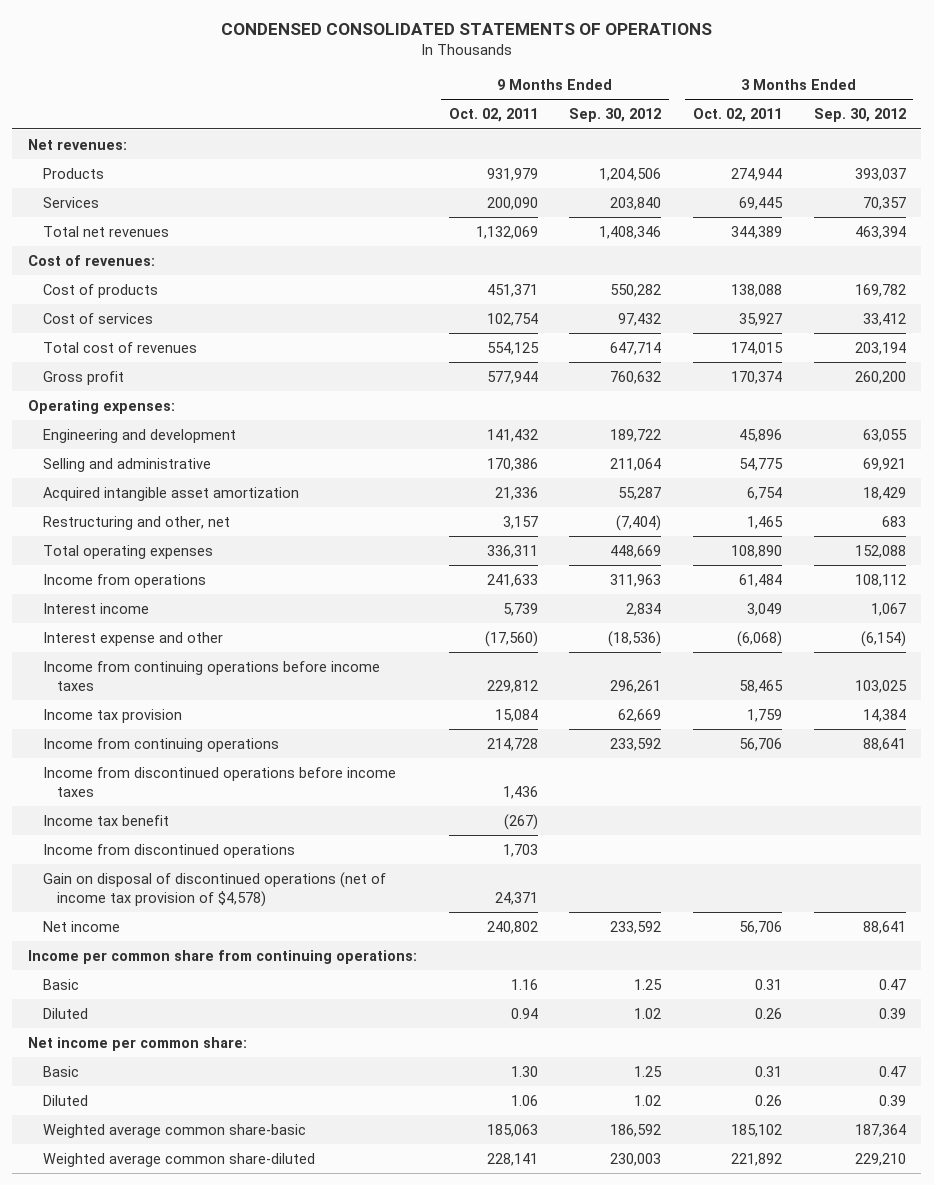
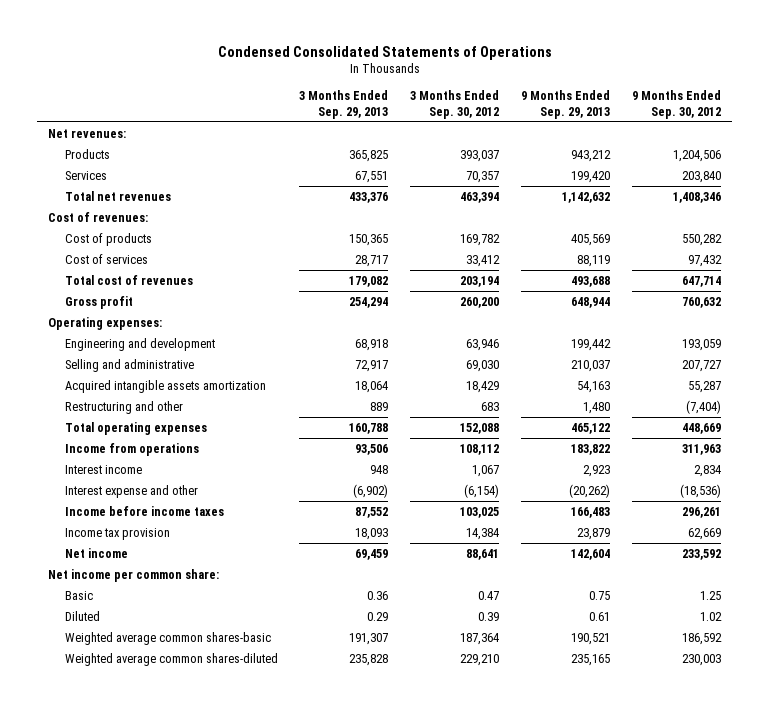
[220,23,712,36] CONDENSED CONSOLIDATED STATEMENTS OF OPERATIONS -> [217,45,552,60] Condensed Consolidated Statements of Operations
[448,108,538,123] Oct. 02, 2011 -> none
[692,108,782,123] Oct. 02, 2011 -> none
none -> [299,90,389,119] 3 Months Ended Sep. 29, 2013
none -> [521,90,611,119] 9 Months Ended Sep. 29, 2013
[610,428,662,442] 189,722 -> [681,338,721,351] 193,059
[862,428,907,442] 63,055 -> [466,338,500,351] 63,946
[610,457,662,471] 211,064 -> [681,359,721,372] 207,727
[862,457,906,471] 69,921 -> [466,359,500,372] 69,030
[42,486,299,501] Acquired intangible asset amortization -> [64,379,266,393] Acquired intangible assets amortization
[42,515,230,530] Restructuring and other, net -> [64,400,183,414] Restructuring and other
[42,660,380,691] Income from continuing operations before income taxes -> [64,505,224,516] Income before income taxes
[42,737,279,752] Income from continuing operations -> none
[42,766,396,797] Income from discontinued operations before income taxes -> none
[42,814,169,826] Income tax benefit -> none
[42,843,295,858] Income from discontinued operations -> none
[42,871,386,907] Gain on disposal of discontinued operations (net of income tax provision of $4,578) -> none
[28,949,418,964] Income per common share from continuing operations: -> none
[42,978,79,990] Basic -> none
[42,1007,88,1019] Diluted -> none
[42,1123,306,1138] Weighted average common share-basic -> [64,631,271,645] Weighted average common shares-basic
[42,1152,315,1167] Weighted average common share-diluted -> [64,652,278,666] Weighted average common shares-diluted

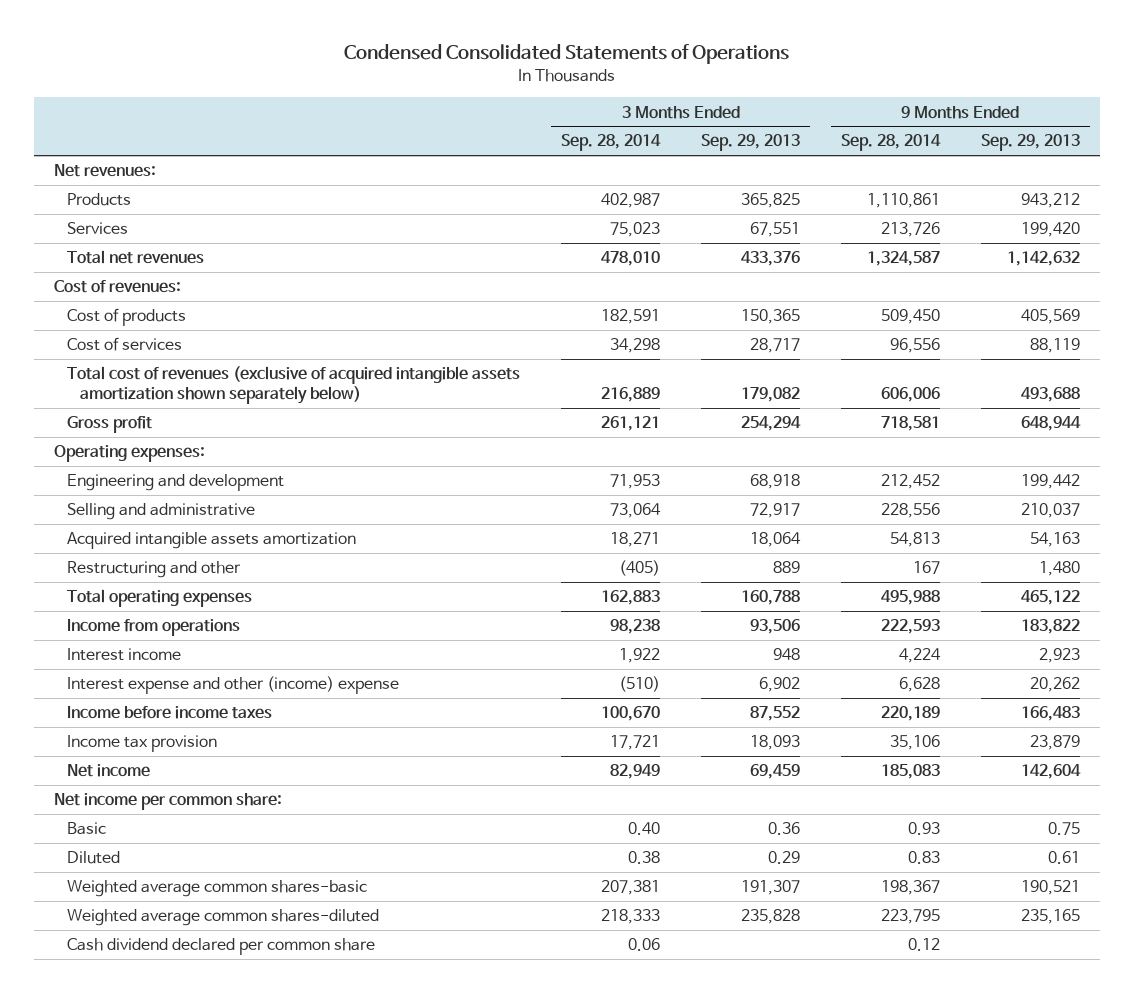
[410,90,500,119] 3 Months Ended Sep. 30, 2012 -> none
[631,90,721,119] 9 Months Ended Sep. 30, 2012 -> none
none -> [561,134,662,152] Sep. 28, 2014
none -> [840,134,941,152] Sep. 28, 2014
[64,274,193,285] Total cost of revenues -> [67,366,521,405] Total cost of revenues (exclusive of acquired intangible assets amortization shown separately below)
[64,484,198,498] Interest expense and other -> [67,676,400,695] Interest expense and other (income) expense
[353,483,389,498] (6,902) -> [759,677,801,693] 6,902
[569,483,611,498] (20,262) -> [1029,677,1080,693] 20,262
none -> [67,938,376,956] Cash dividend declared per common share

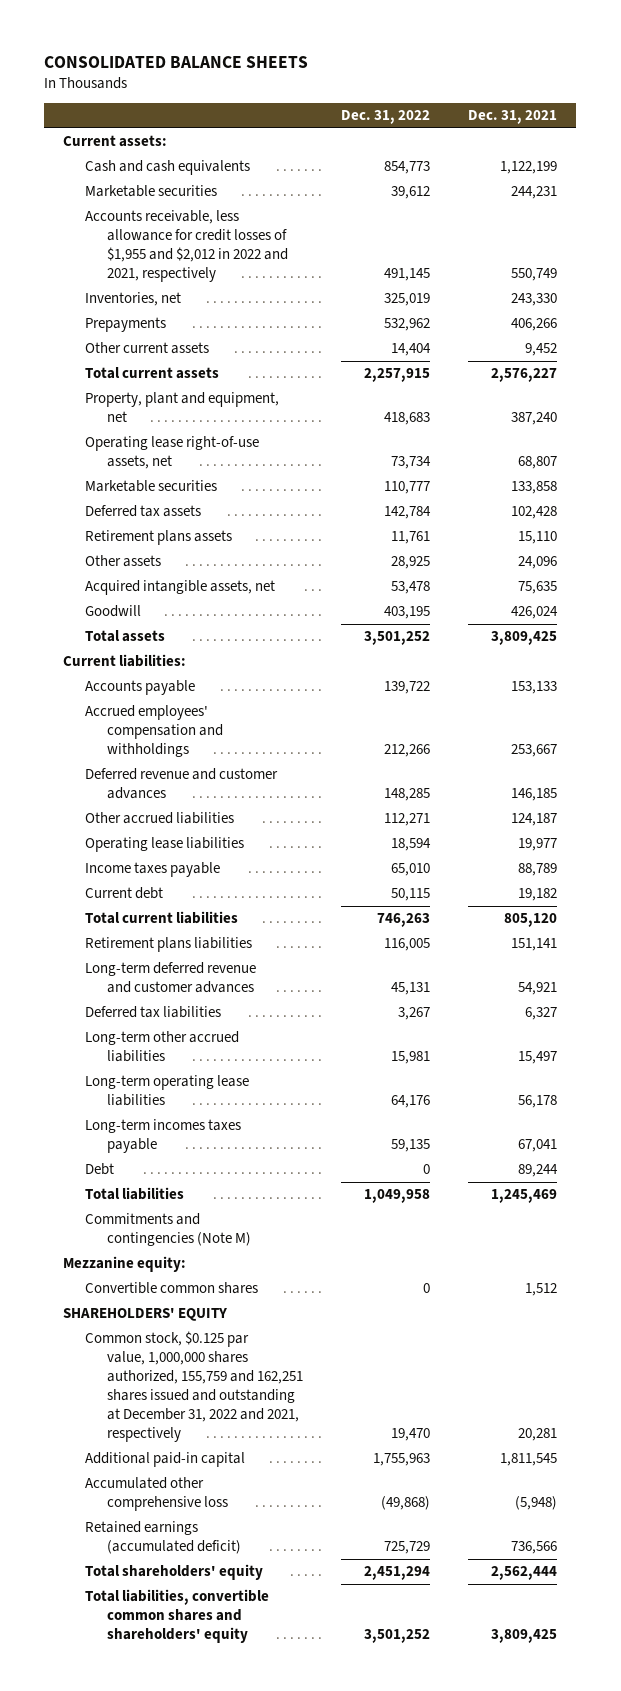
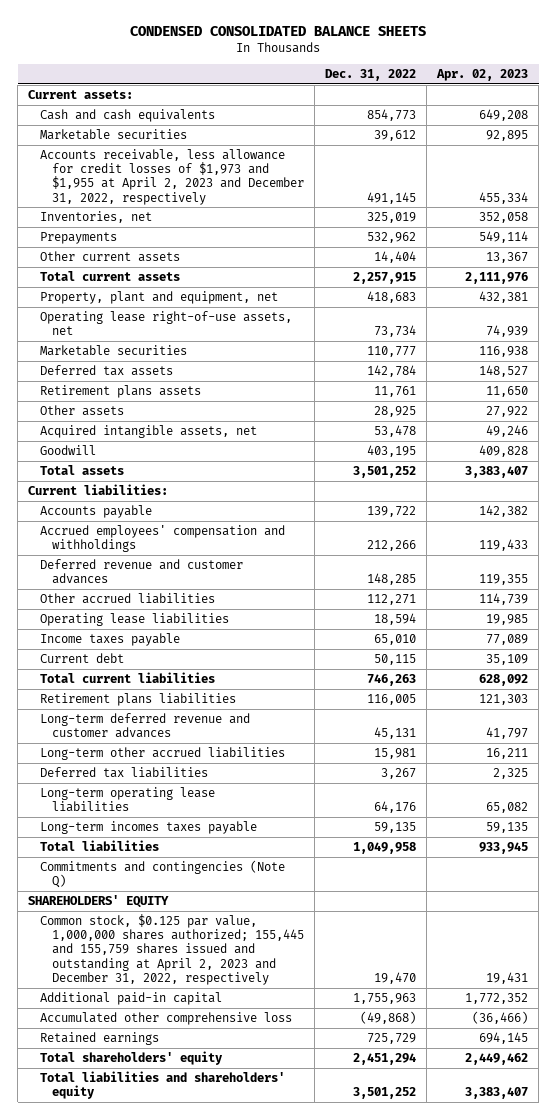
[44,55,309,68] CONSOLIDATED BALANCE SHEETS -> [130,26,427,37] CONDENSED CONSOLIDATED BALANCE SHEETS
[468,110,558,125] Dec. 31, 2021 -> none
none -> [436,69,529,82] Apr. 02, 2023
[85,210,289,283] Accounts receivable, less allowance for credit losses of $1,955 and $2,012 in 2022 and 2021, respectively -> [40,149,305,205] Accounts receivable, less allowance for credit losses of $1,973 and $1,955 at April 2, 2023 and December 31, 2022, respectively
[85,1006,222,1019] Deferred tax liabilities -> [40,767,209,779] Deferred tax liabilities
[85,1163,115,1176] Debt -> none
[63,1256,187,1273] Mezzanine equity: -> none
[85,1282,259,1295] Convertible common shares -> none
[85,1213,252,1247] Commitments and contingencies (Note M) -> [40,860,286,889] Commitments and contingencies (Note Q)
[85,1331,304,1443] Common stock, $0.125 par value, 1,000,000 shares authorized, 155,759 and 162,251 shares issued and outstanding at December 31, 2022 and 2021, respectively -> [40,914,305,985] Common stock, $0.125 par value, 1,000,000 shares authorized; 155,445 and 155,759 shares issued and outstanding at April 2, 2023 and December 31, 2022, respectively
[85,1521,242,1555] Retained earnings (accumulated deficit) -> [40,1032,160,1046] Retained earnings
[85,1589,270,1644] Total liabilities, convertible common shares and shareholders' equity -> [40,1071,286,1100] Total liabilities and shareholders' equity

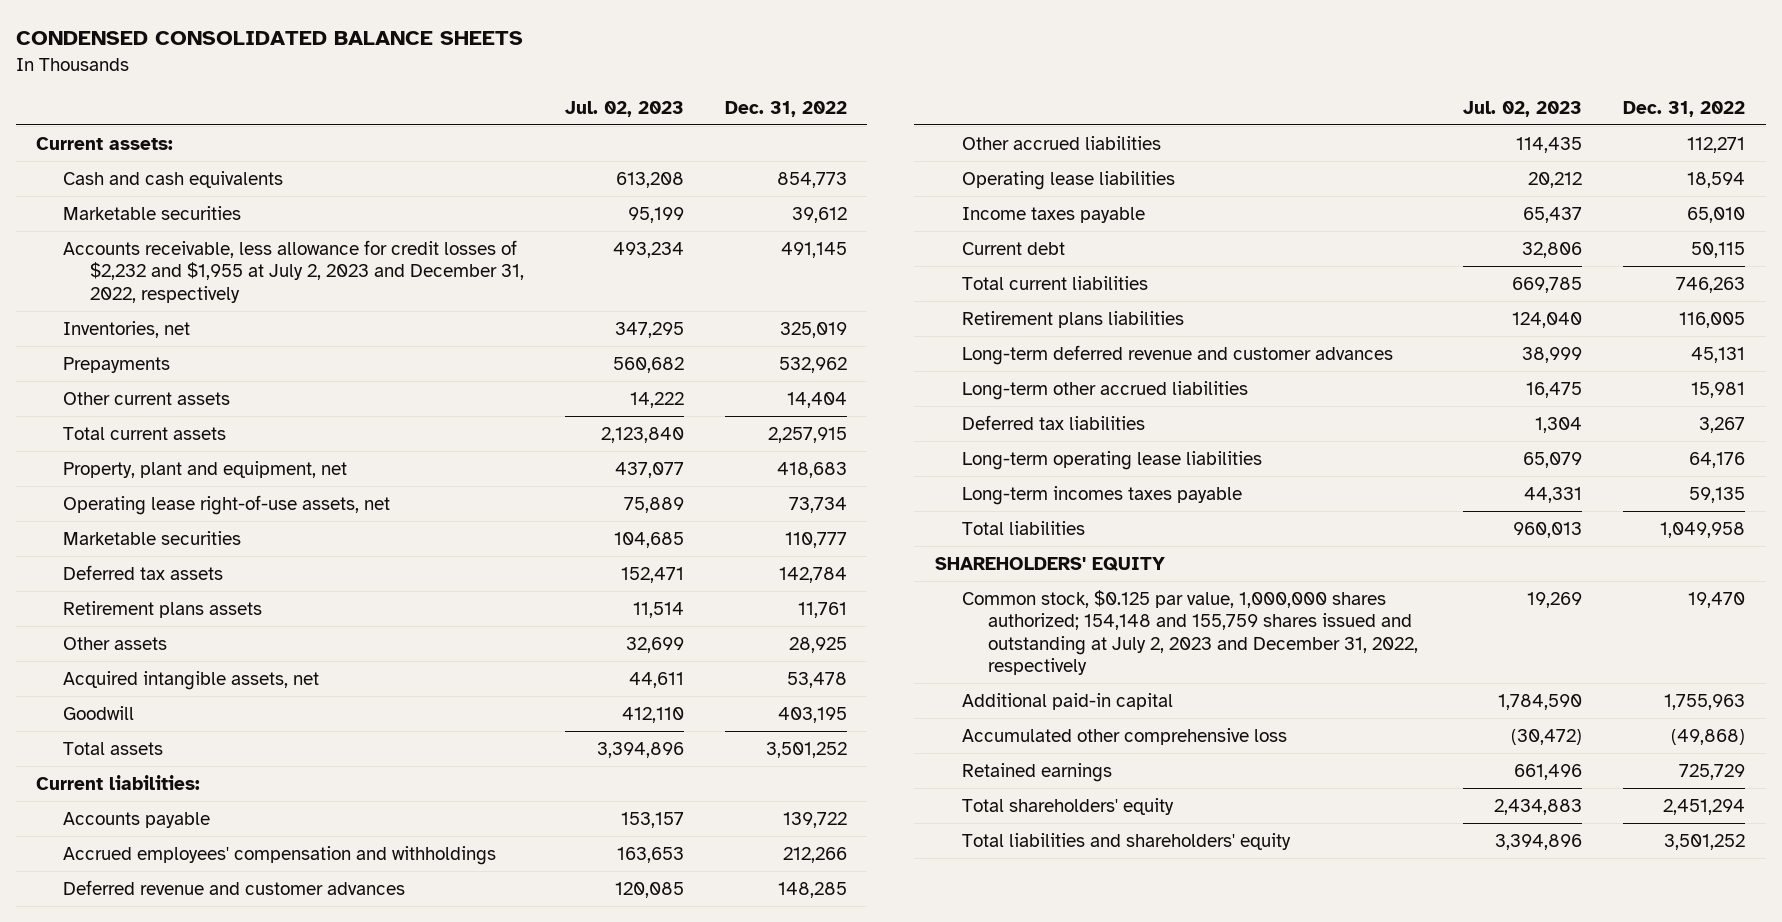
[436,69,529,82] Apr. 02, 2023 -> none
none -> [564,100,684,117] Jul. 02, 2023
[40,149,305,205] Accounts receivable, less allowance for credit losses of $1,973 and $1,955 at April 2, 2023 and December 31, 2022, respectively -> [63,240,525,303] Accounts receivable, less allowance for credit losses of $2,232 and $1,955 at July 2, 2023 and December 31, 2022, respectively
[40,860,286,889] Commitments and contingencies (Note Q) -> none
[40,914,305,985] Common stock, $0.125 par value, 1,000,000 shares authorized; 155,445 and 155,759 shares issued and outstanding at April 2, 2023 and December 31, 2022, respectively -> [961,590,1419,675] Common stock, $0.125 par value, 1,000,000 shares authorized; 154,148 and 155,759 shares issued and outstanding at July 2, 2023 and December 31, 2022, respectively

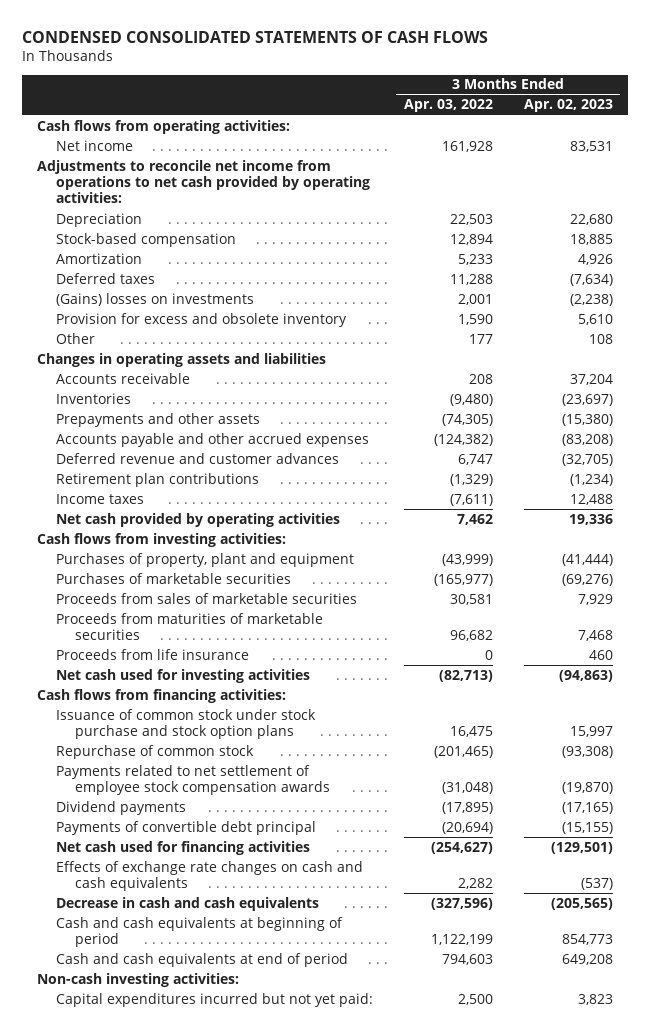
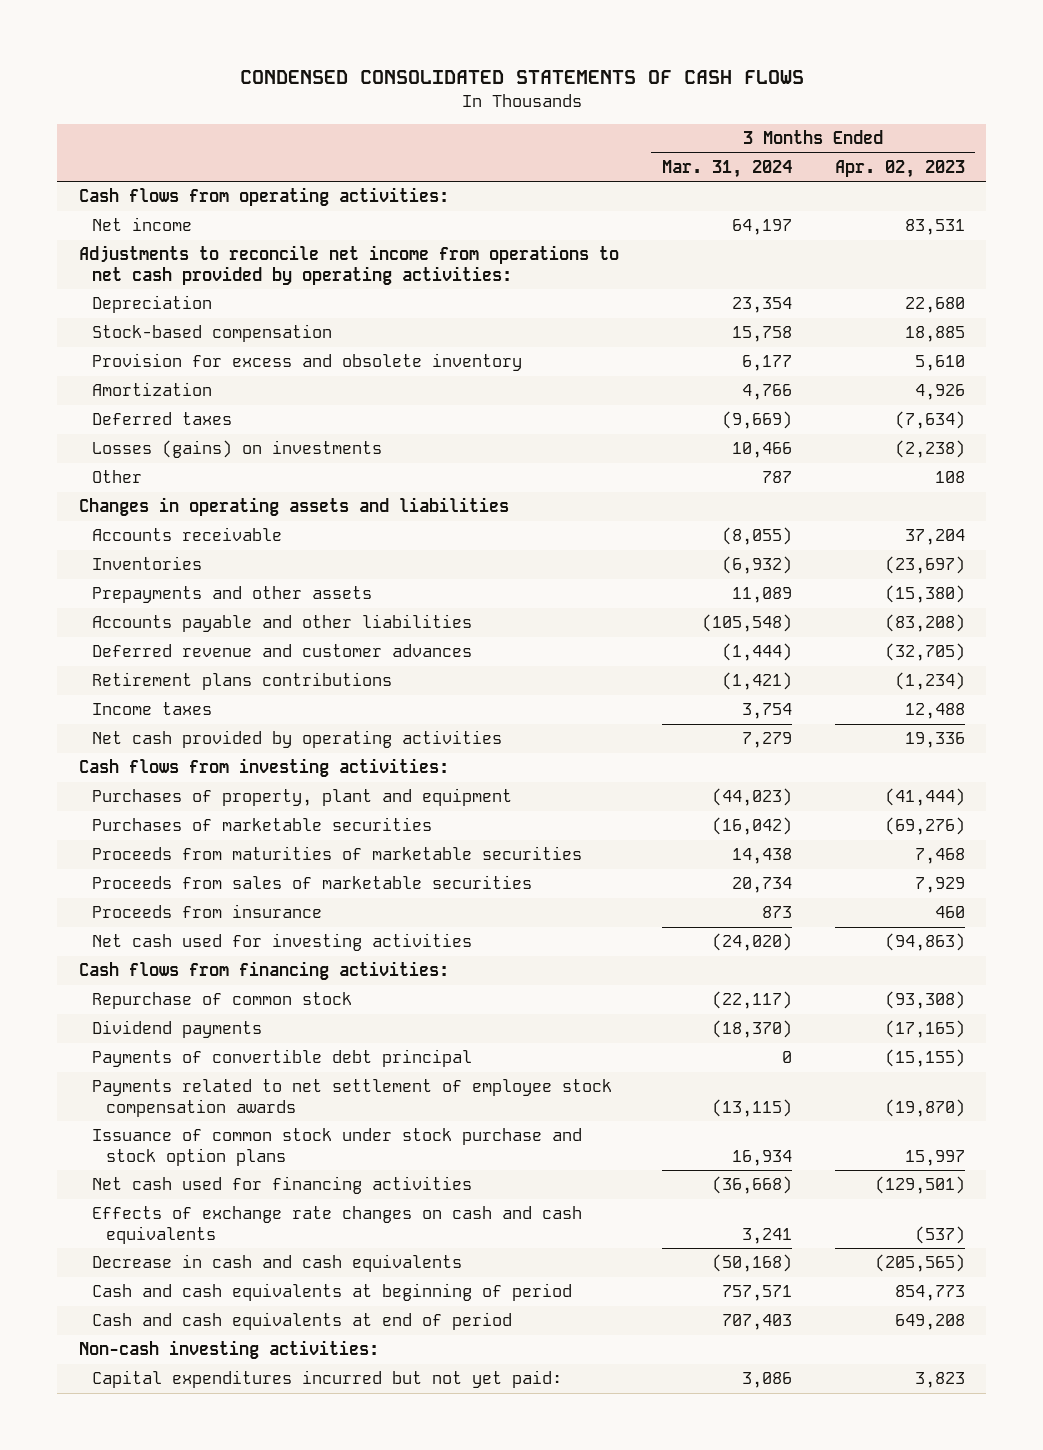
[403,99,493,113] Apr. 03, 2022 -> none
none -> [661,160,792,179] Mar. 31, 2024
[56,312,348,327] Provision for excess and obsolete inventory -> [92,353,523,372] Provision for excess and obsolete inventory
[56,292,255,306] (Gains) losses on investments -> [92,440,383,459] Losses (gains) on investments
[56,432,370,447] Accounts payable and other accrued expenses -> [92,614,473,633] Accounts payable and other liabilities
[56,472,260,487] Retirement plan contributions -> [92,672,393,691] Retirement plans contributions
[56,592,358,604] Proceeds from sales of marketable securities -> [92,875,533,890] Proceeds from sales of marketable securities
[56,648,250,660] Proceeds from life insurance -> [92,904,323,919] Proceeds from insurance
[56,764,330,796] Payments related to net settlement of employee stock compensation awards -> [92,1079,613,1117] Payments related to net settlement of employee stock compensation awards
[56,708,317,740] Issuance of common stock under stock purchase and stock option plans -> [92,1128,583,1166] Issuance of common stock under stock purchase and stock option plans

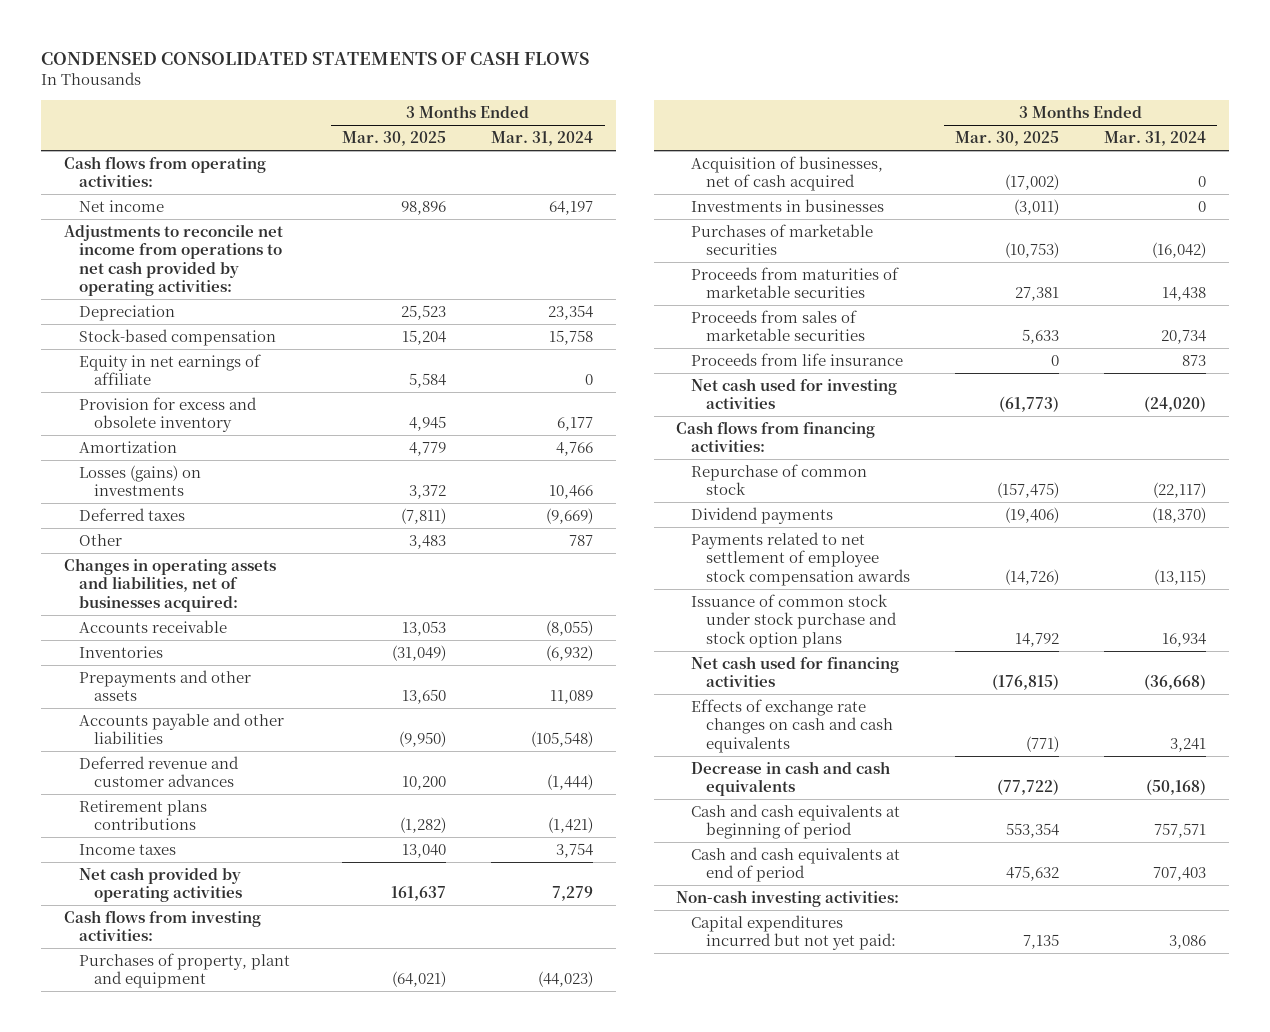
[834,160,965,179] Apr. 02, 2023 -> none
none -> [342,131,447,147] Mar. 30, 2025
none -> [78,354,261,386] Equity in net earnings of affiliate
[92,412,233,426] Deferred taxes -> [78,508,185,522] Deferred taxes
[78,497,509,517] Changes in operating assets and liabilities -> [63,558,276,612] Changes in operating assets and liabilities, net of businesses acquired:
none -> [691,156,884,192] Acquisition of businesses, net of cash acquired
none -> [691,199,885,213] Investments in businesses
[92,904,323,919] Proceeds from insurance -> [691,353,904,367] Proceeds from life insurance
[92,1049,473,1068] Payments of convertible debt principal -> none

